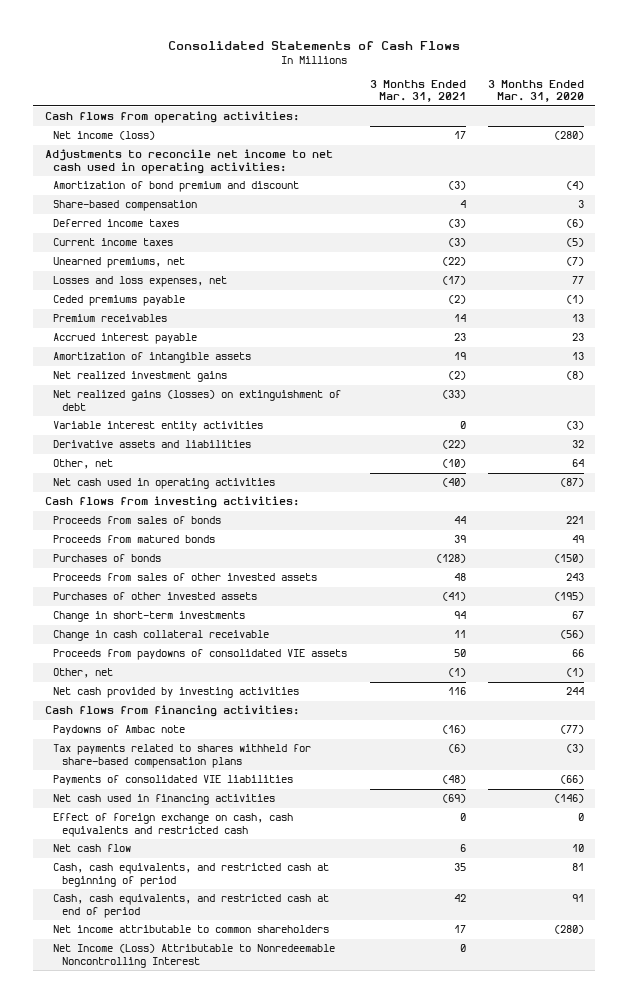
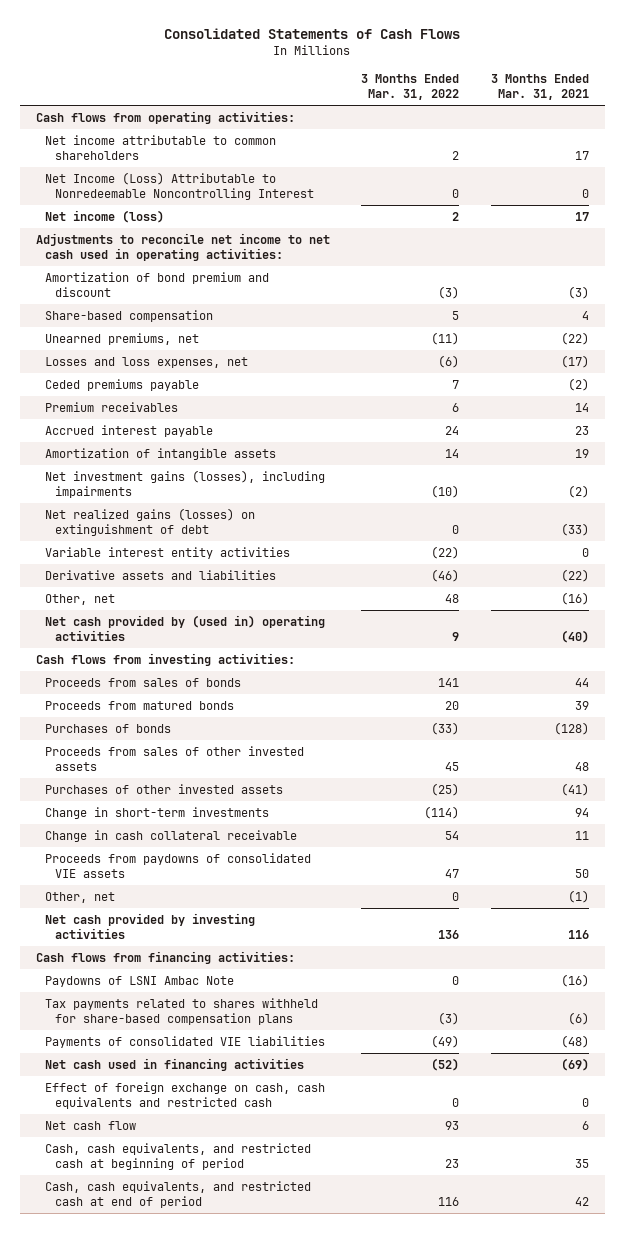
[488,79,585,103] 3 Months Ended Mar. 31, 2020 -> none
none -> [361,74,460,101] 3 Months Ended Mar. 31, 2022
[53,925,330,934] Net income attributable to common shareholders -> [45,135,277,160] Net income attributable to common shareholders
[53,944,336,968] Net Income (Loss) Attributable to Nonredeemable Noncontrolling Interest -> [45,172,315,200] Net Income (Loss) Attributable to Nonredeemable Noncontrolling Interest
[53,219,180,228] Deferred income taxes -> none
[53,238,174,247] Current income taxes -> none
[53,371,228,383] Net realized investment gains -> [45,470,326,498] Net investment gains (losses), including impairments
[441,459,466,469] (10) -> [561,592,590,606] (16)
[53,478,276,490] Net cash used in operating activities -> [45,615,326,641] Net cash provided by (used in) operating activities
[53,725,186,736] Paydowns of Ambac note -> [45,976,235,988] Paydowns of LSNI Ambac Note

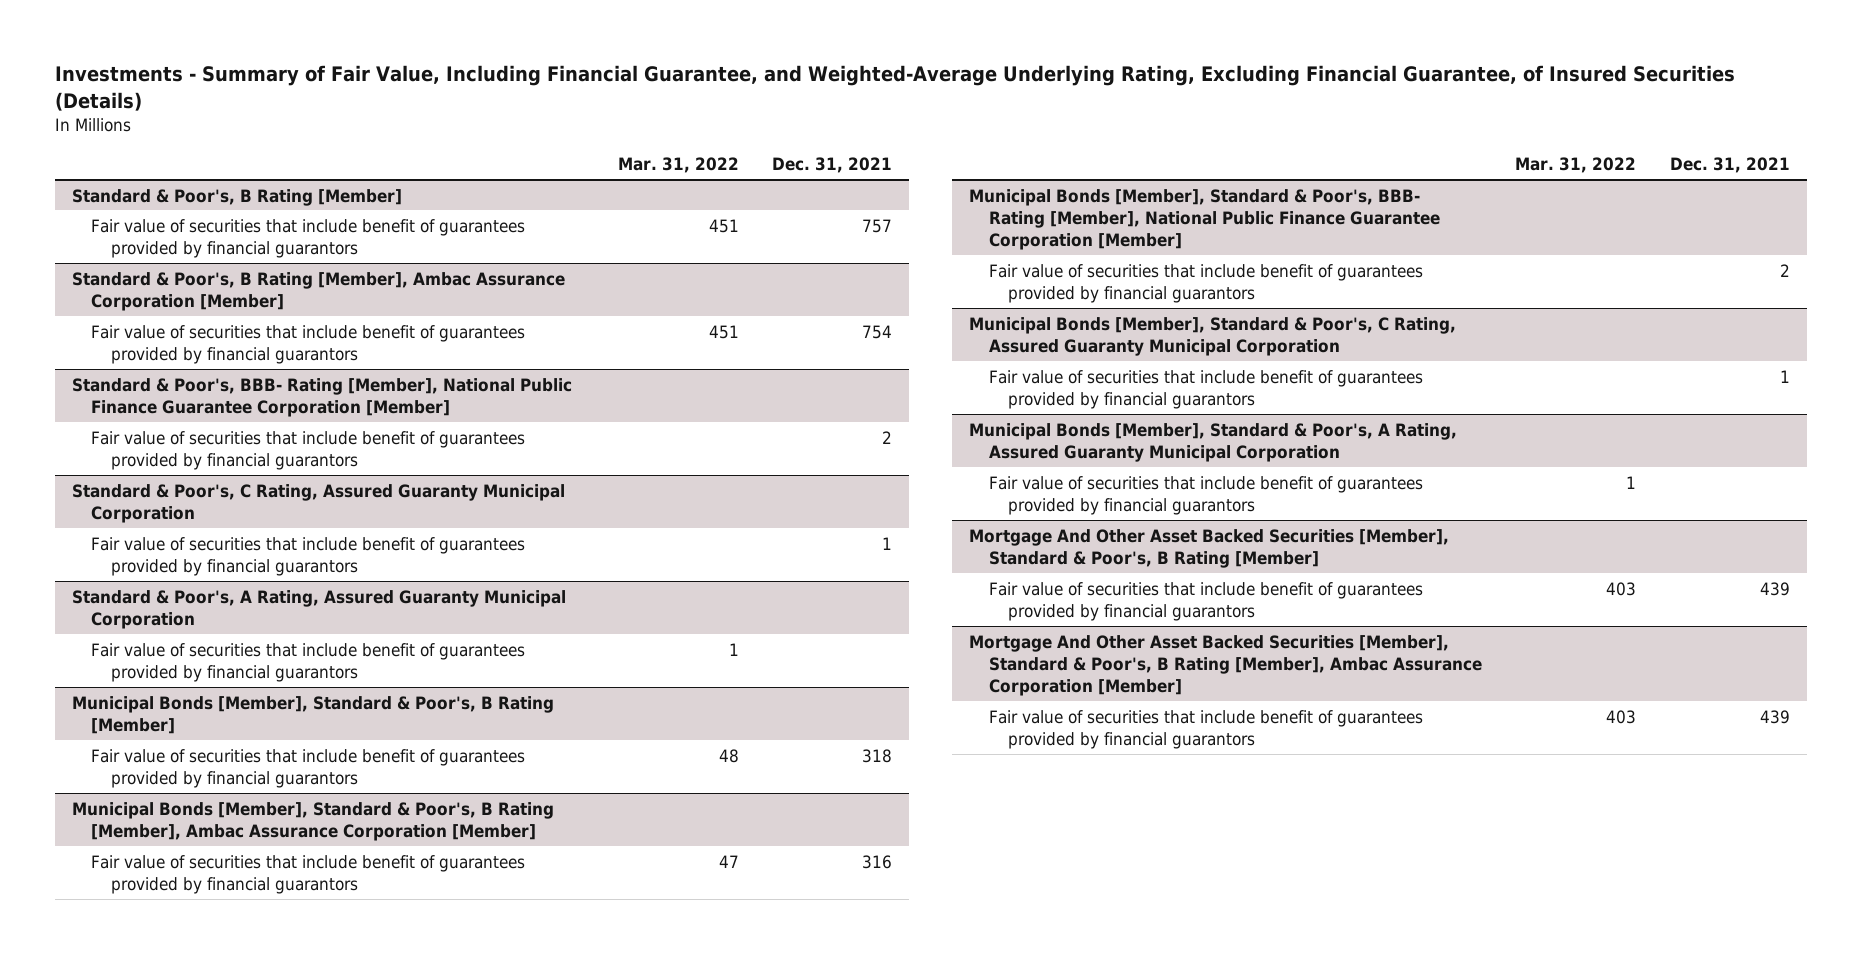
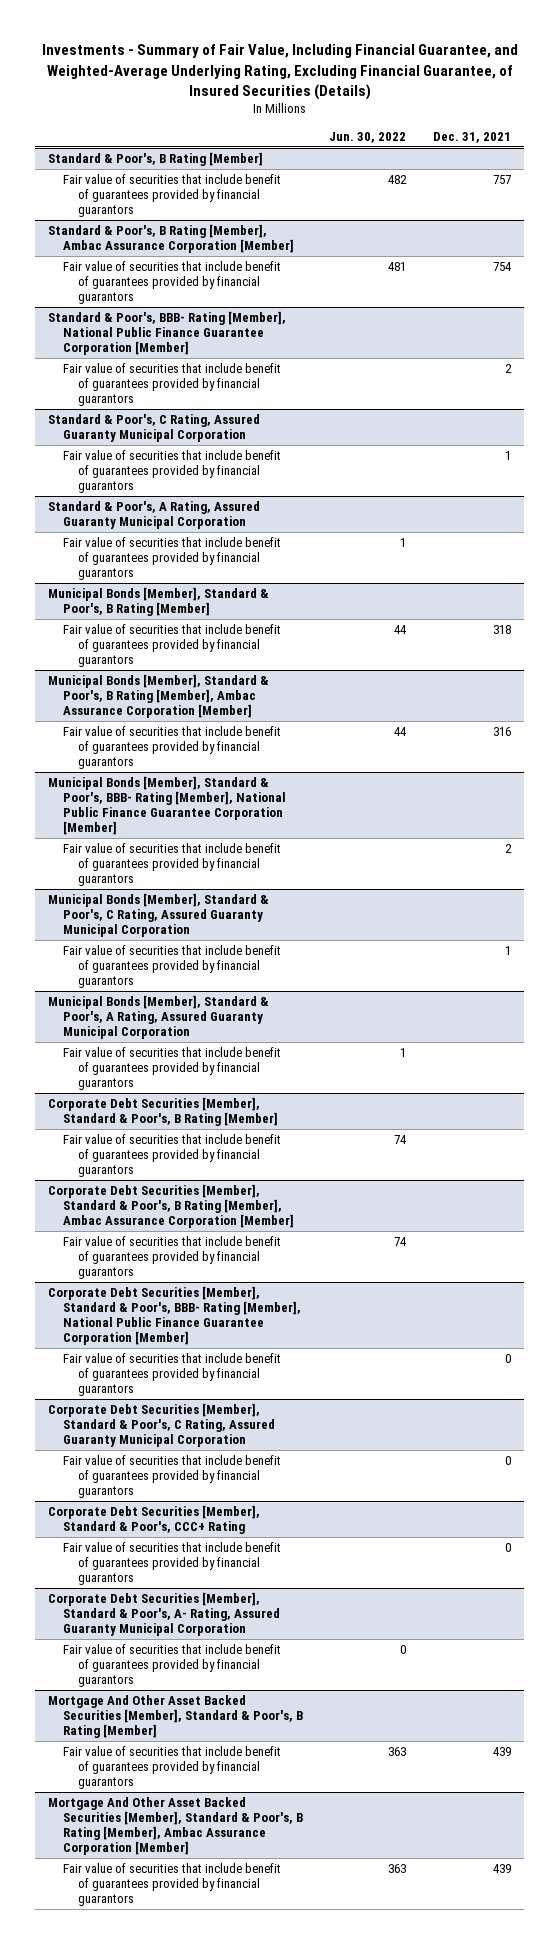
[617,157,739,174] Mar. 31, 2022 -> none
none -> [329,132,407,144] Jun. 30, 2022
none -> [48,1096,279,1127] Corporate Debt Securities [Member], Standard & Poor's, B Rating [Member]
none -> [63,1133,282,1178] Fair value of securities that include benefit of guarantees provided by financial guarantors
none -> [48,1183,295,1229] Corporate Debt Securities [Member], Standard & Poor's, B Rating [Member], Ambac Assurance Corporation [Member]
none -> [63,1235,282,1280] Fair value of securities that include benefit of guarantees provided by financial guarantors
none -> [48,1285,302,1346] Corporate Debt Securities [Member], Standard & Poor's, BBB- Rating [Member], National Public Finance Guarantee Corporation [Member]
none -> [63,1352,282,1397] Fair value of securities that include benefit of guarantees provided by financial guarantors
none -> [48,1402,276,1448] Corporate Debt Securities [Member], Standard & Poor's, C Rating, Assured Guaranty Municipal Corporation
none -> [63,1454,282,1499] Fair value of securities that include benefit of guarantees provided by financial guarantors
none -> [48,1504,261,1535] Corporate Debt Securities [Member], Standard & Poor's, CCC+ Rating
none -> [63,1541,282,1586] Fair value of securities that include benefit of guarantees provided by financial guarantors
none -> [48,1591,281,1637] Corporate Debt Securities [Member], Standard & Poor's, A- Rating, Assured Guaranty Municipal Corporation
none -> [63,1643,282,1688] Fair value of securities that include benefit of guarantees provided by financial guarantors

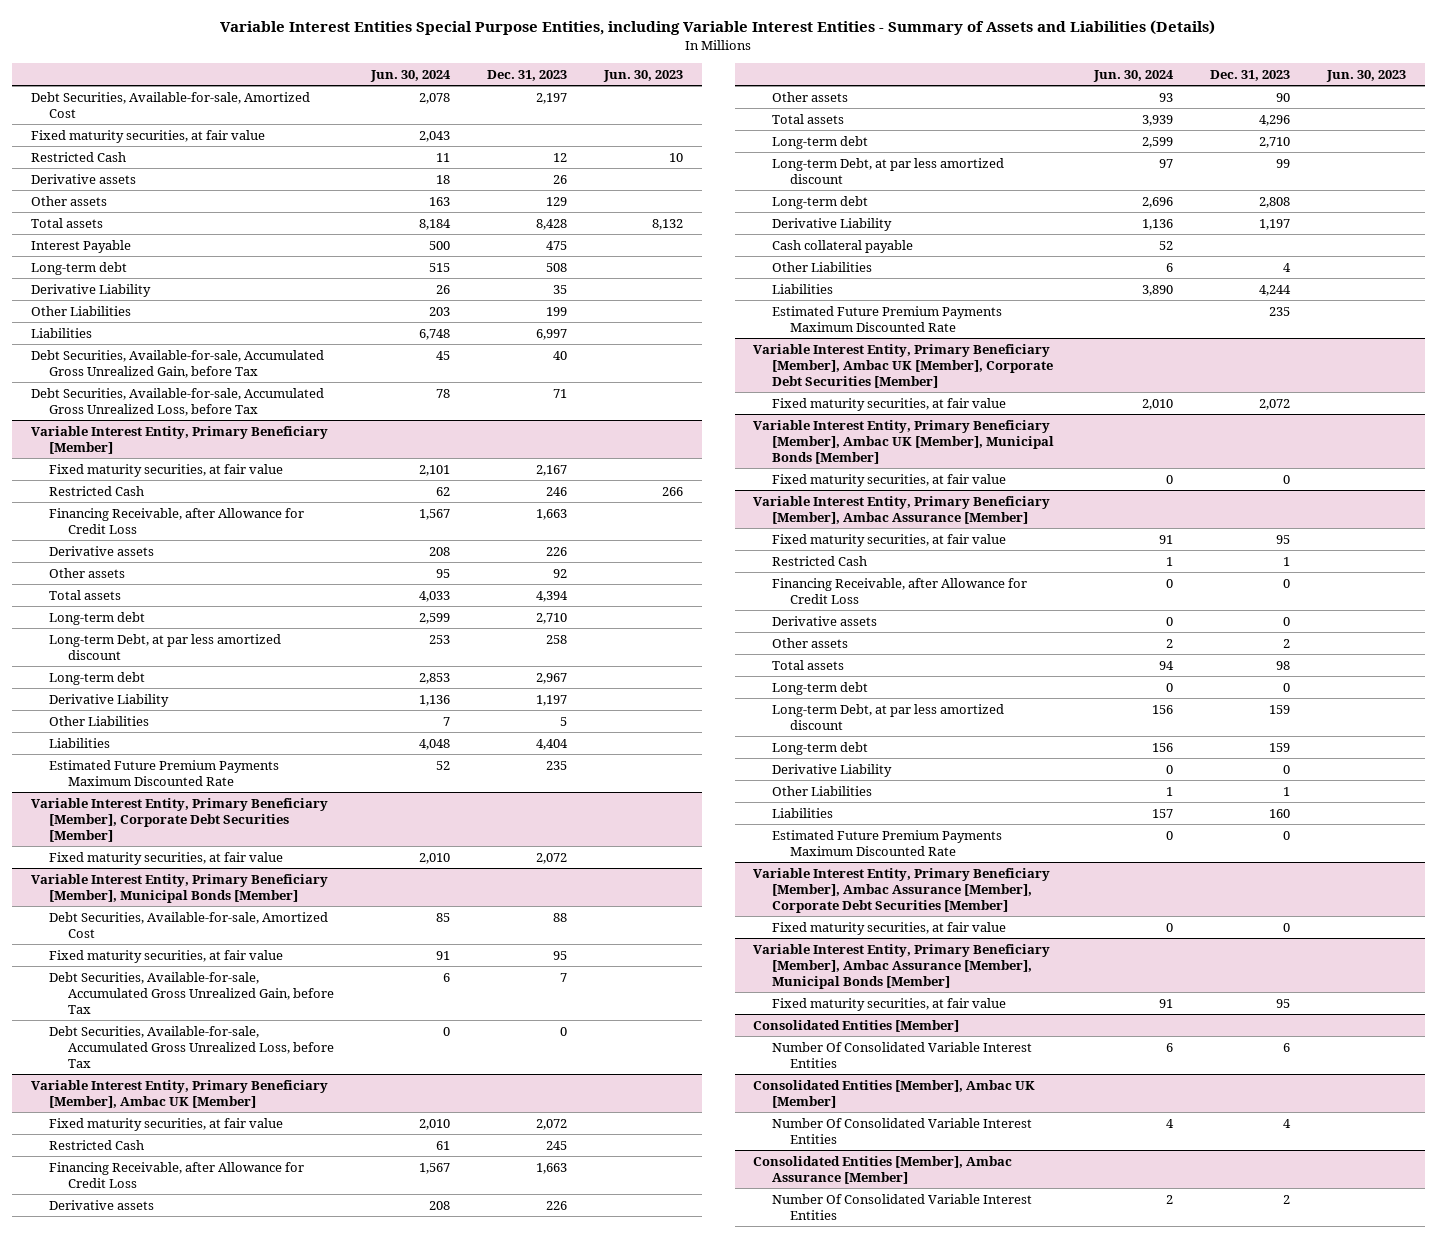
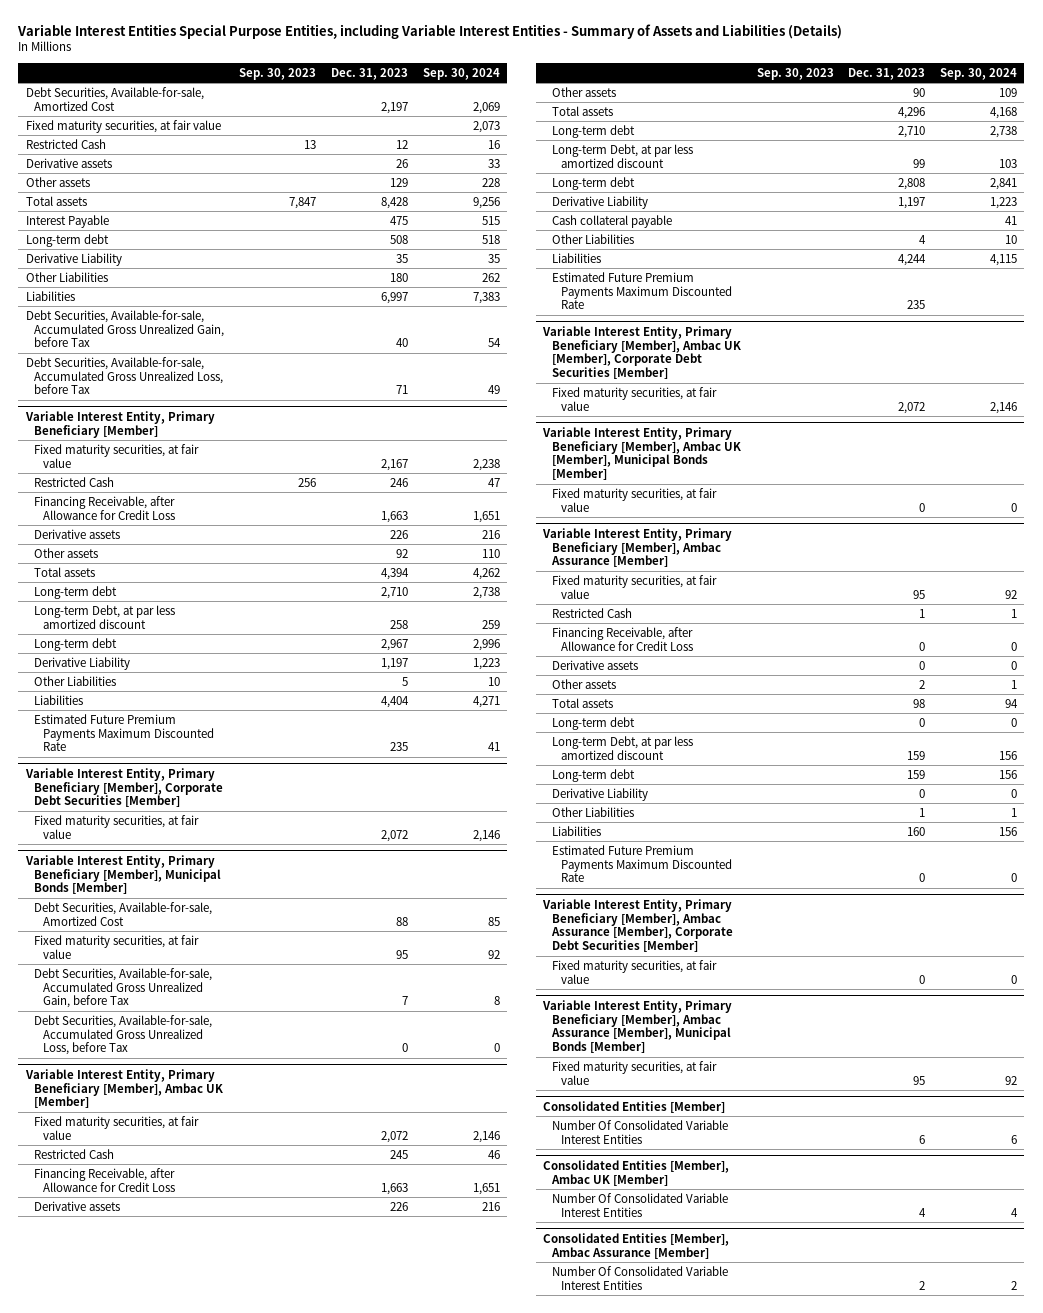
[370,69,452,82] Jun. 30, 2024 -> none
[603,69,684,82] Jun. 30, 2023 -> none
none -> [239,67,317,80] Sep. 30, 2023
none -> [422,67,500,80] Sep. 30, 2024
[546,306,568,316] 199 -> [389,272,408,282] 180

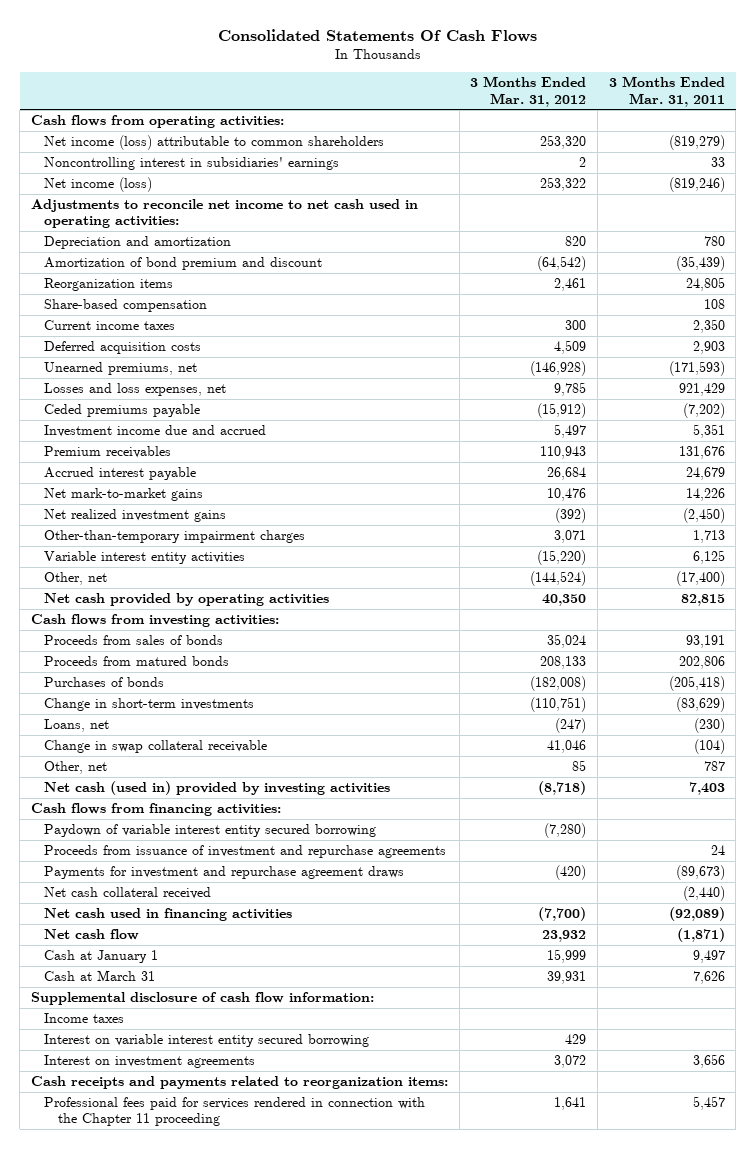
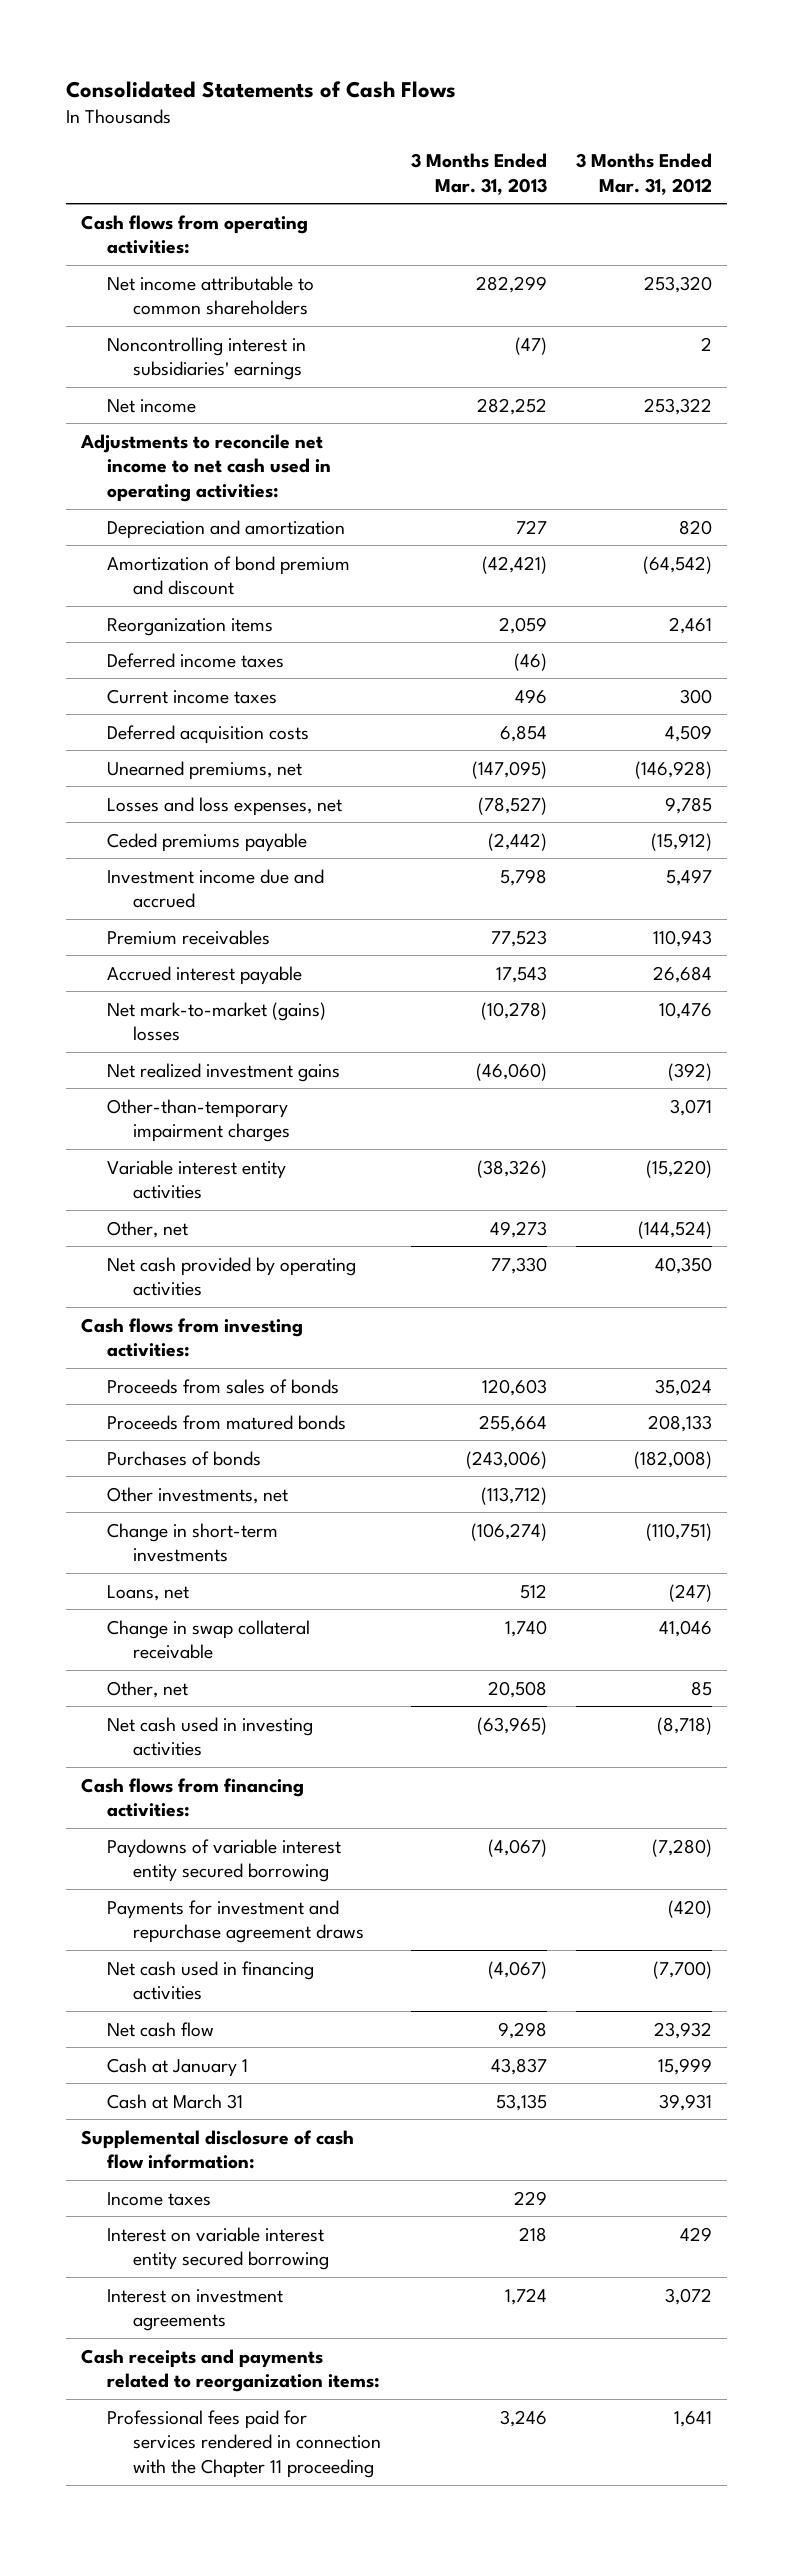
[217,28,537,42] Consolidated Statements Of Cash Flows -> [66,80,457,98] Consolidated Statements of Cash Flows
[608,76,725,107] 3 Months Ended Mar. 31, 2011 -> none
none -> [410,152,547,195] 3 Months Ended Mar. 31, 2013
[44,134,385,150] Net income (loss) attributable to common shareholders -> [107,275,315,316] Net income attributable to common shareholders
[44,176,153,192] Net income (loss) -> [107,398,197,413] Net income
[44,298,208,312] Share-based compensation -> none
none -> [107,652,285,668] Deferred income taxes
[44,487,204,501] Net mark-to-market gains -> [107,1001,327,1042] Net mark-to-market (gains) losses
none -> [107,1486,289,1504] Other investments, net
[44,780,391,795] Net cash (used in) provided by investing activities -> [107,1716,314,1757] Net cash used in investing activities
[44,844,447,858] Proceeds from issuance of investment and repurchase agreements -> none
[44,823,377,837] Paydown of variable interest entity secured borrowing -> [107,1838,342,1883] Paydowns of variable interest entity secured borrowing
[44,886,212,899] Net cash collateral received -> none

